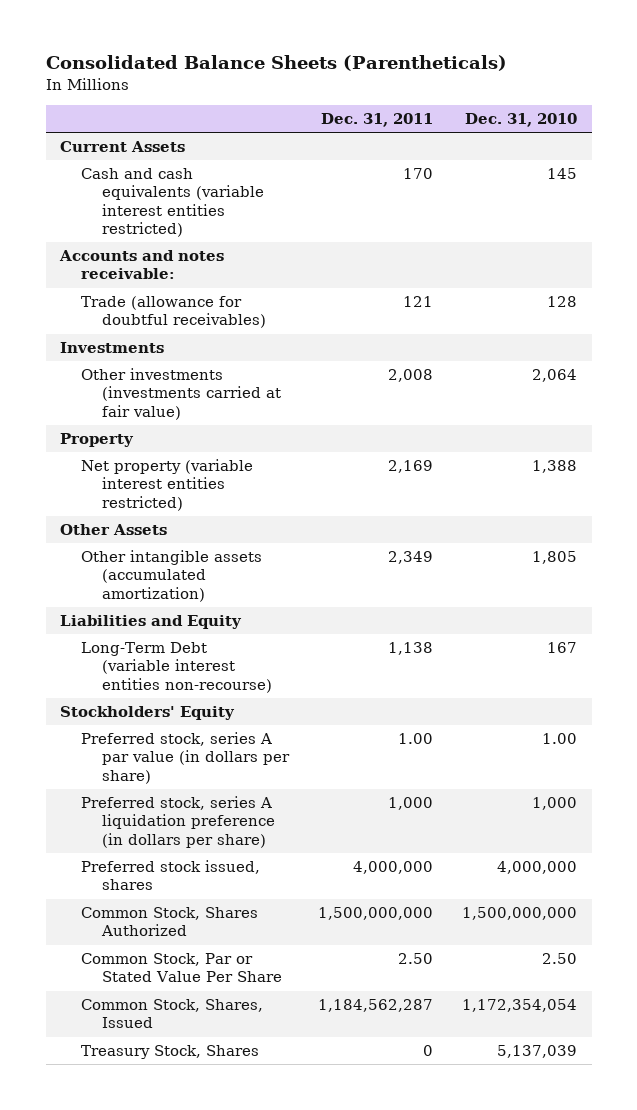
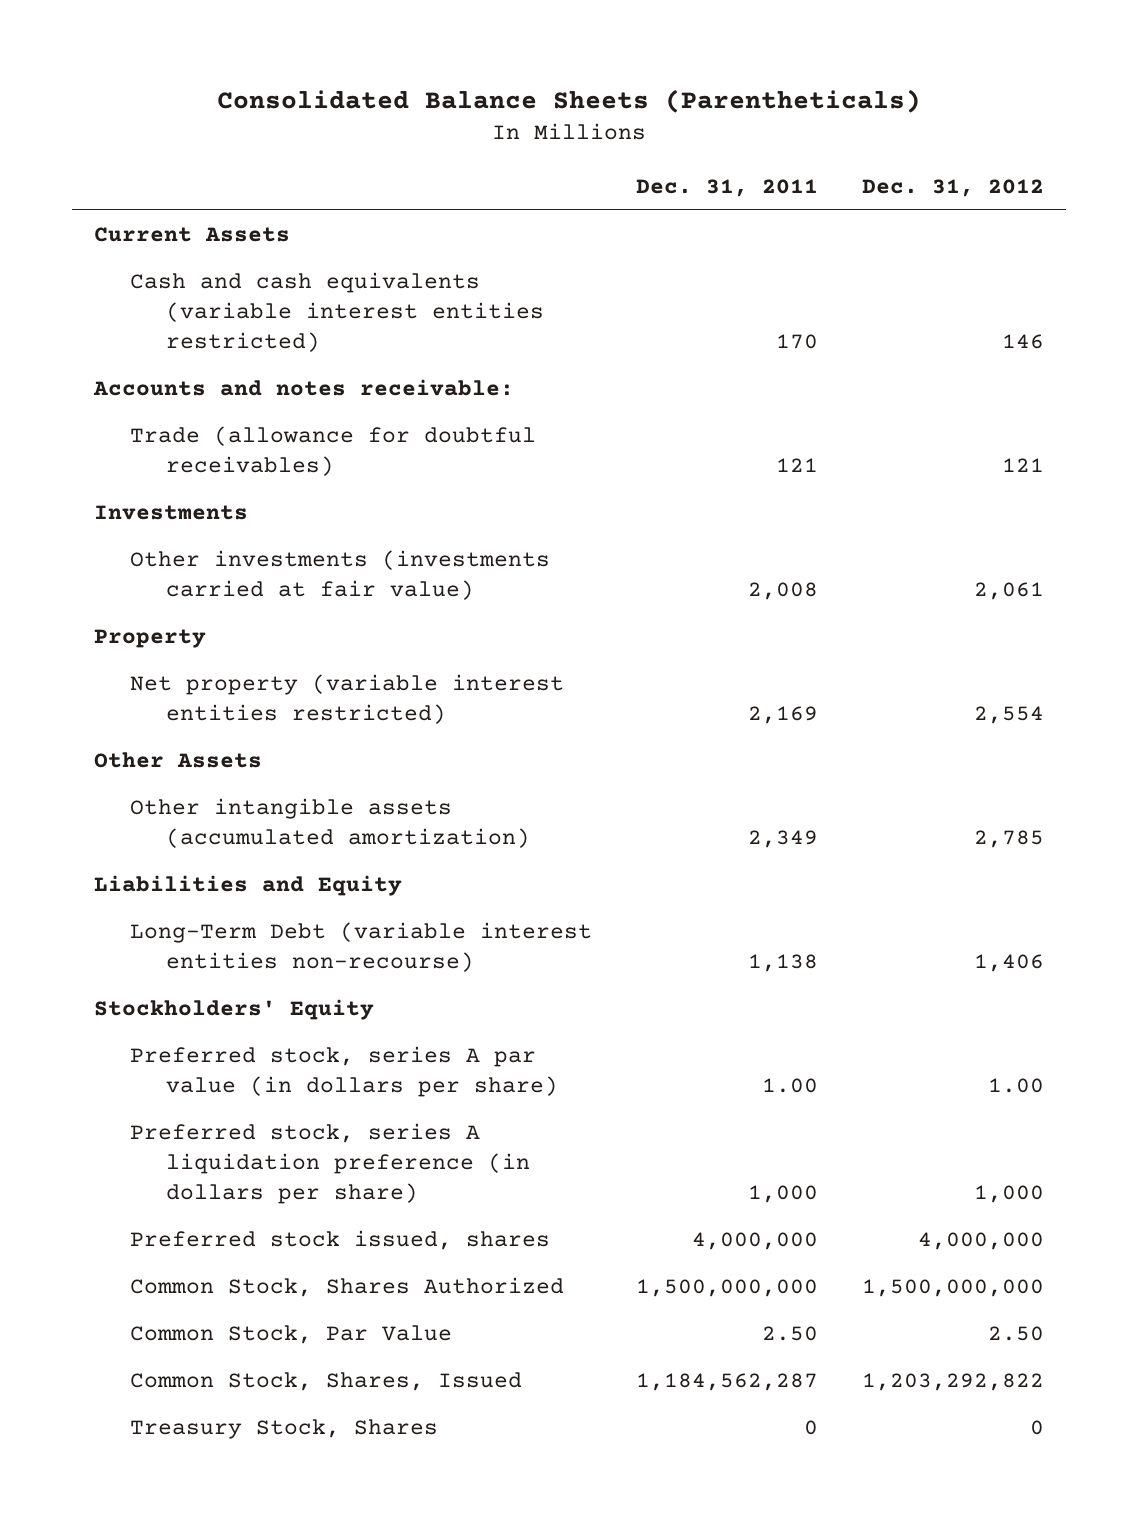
[465,113,578,128] Dec. 31, 2010 -> none
none -> [861,178,1044,197] Dec. 31, 2012
[80,953,282,983] Common Stock, Par or Stated Value Per Share -> [130,1325,453,1345] Common Stock, Par Value

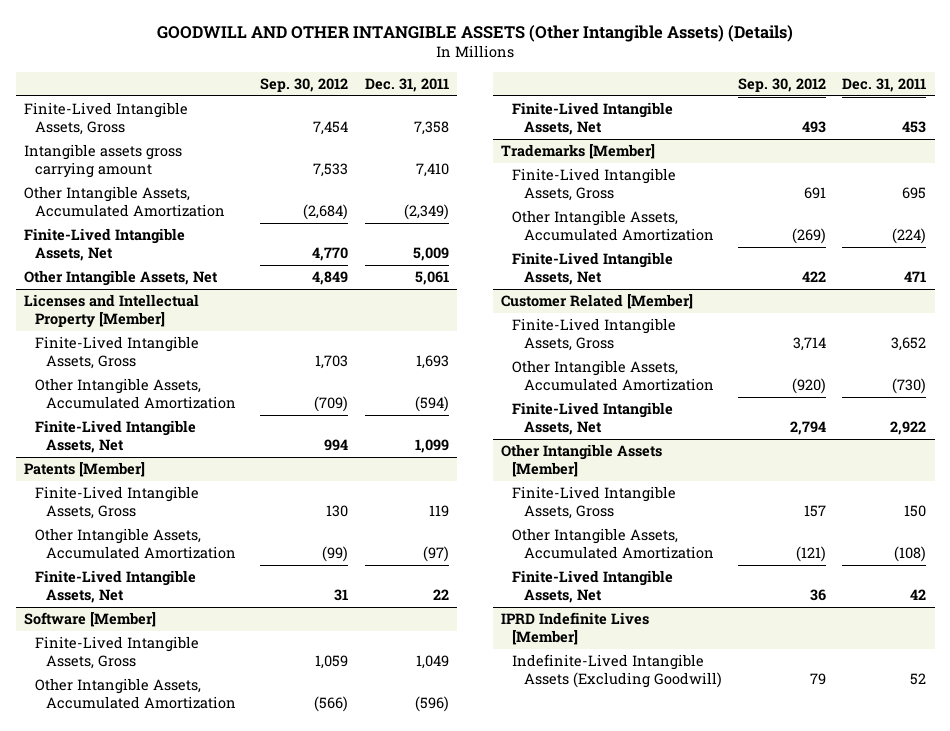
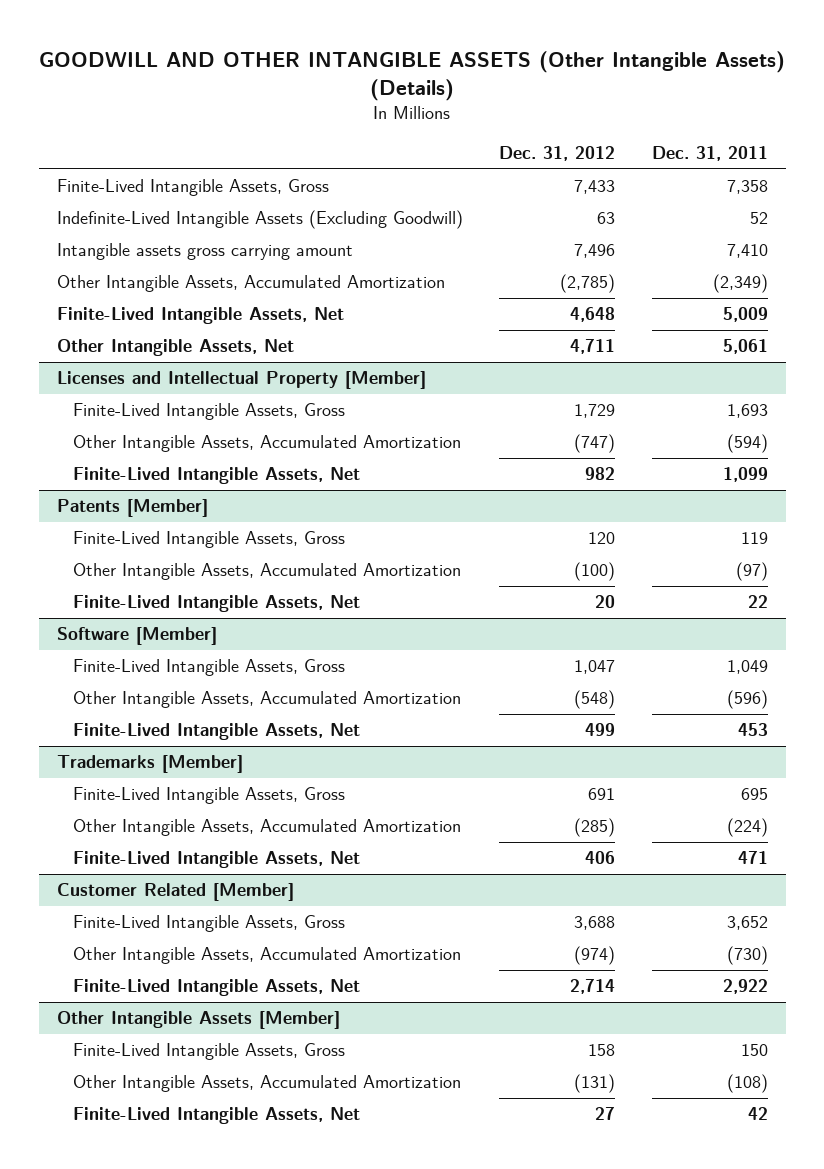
[260,78,349,93] Sep. 30, 2012 -> none
none -> [499,146,616,162] Dec. 31, 2012
none -> [56,210,463,230] Indefinite-Lived Intangible Assets (Excluding Goodwill)
[501,612,650,645] IPRD Indefinite Lives [Member] -> none
[512,654,722,688] Indefinite-Lived Intangible Assets (Excluding Goodwill) -> none

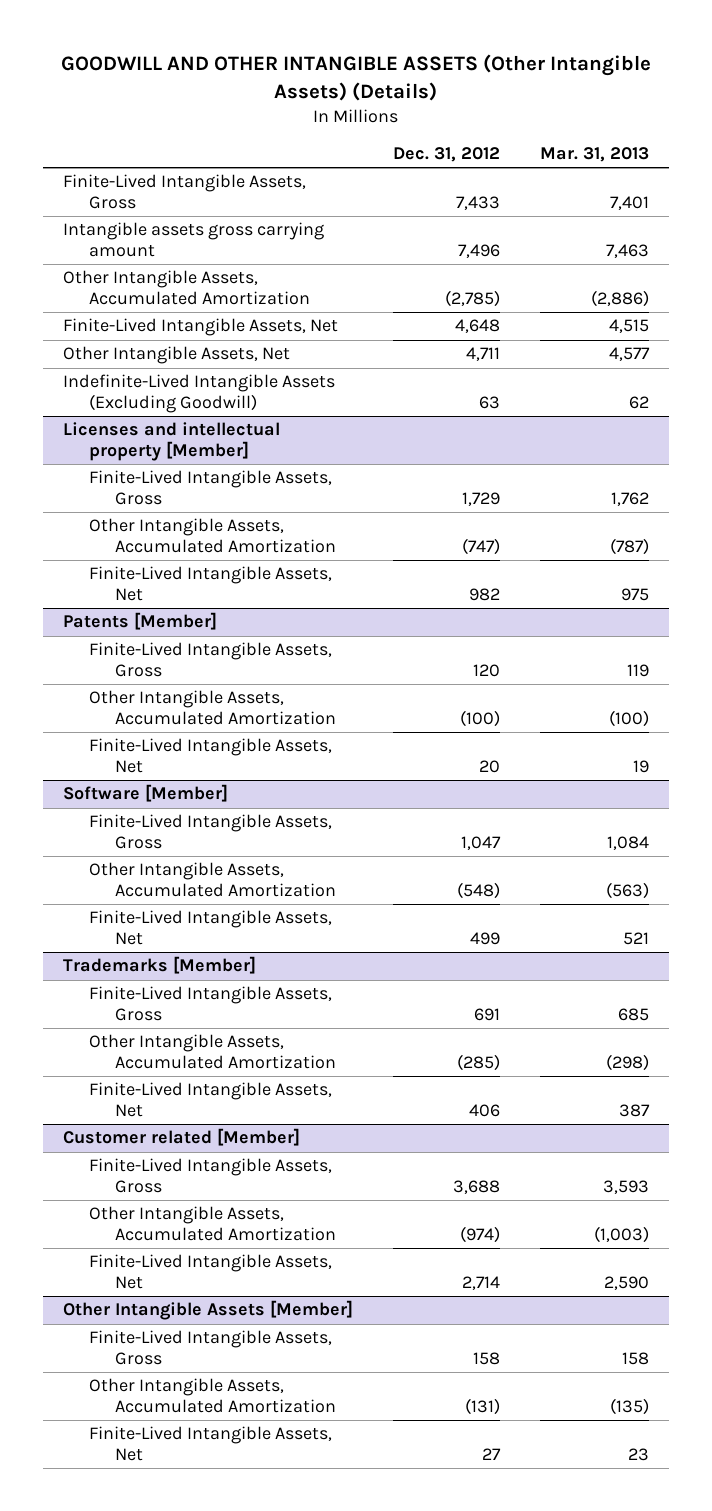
[651,146,768,162] Dec. 31, 2011 -> none
none -> [540,147,650,163] Mar. 31, 2013
[56,210,463,230] Indefinite-Lived Intangible Assets (Excluding Goodwill) -> [62,374,335,414] Indefinite-Lived Intangible Assets (Excluding Goodwill)
[56,371,426,390] Licenses and Intellectual Property [Member] -> [62,422,280,462] Licenses and intellectual property [Member]
[56,883,294,902] Customer Related [Member] -> [62,1128,300,1147] Customer related [Member]

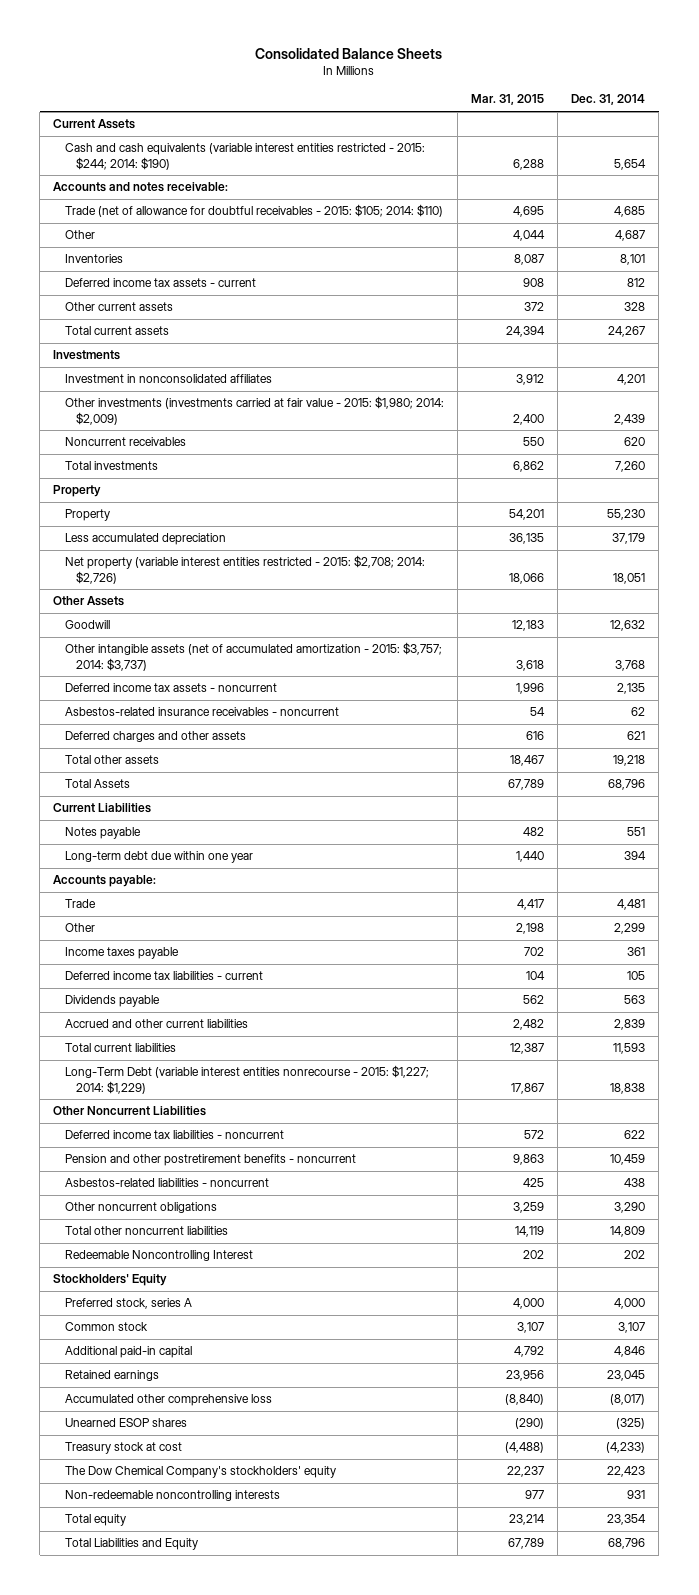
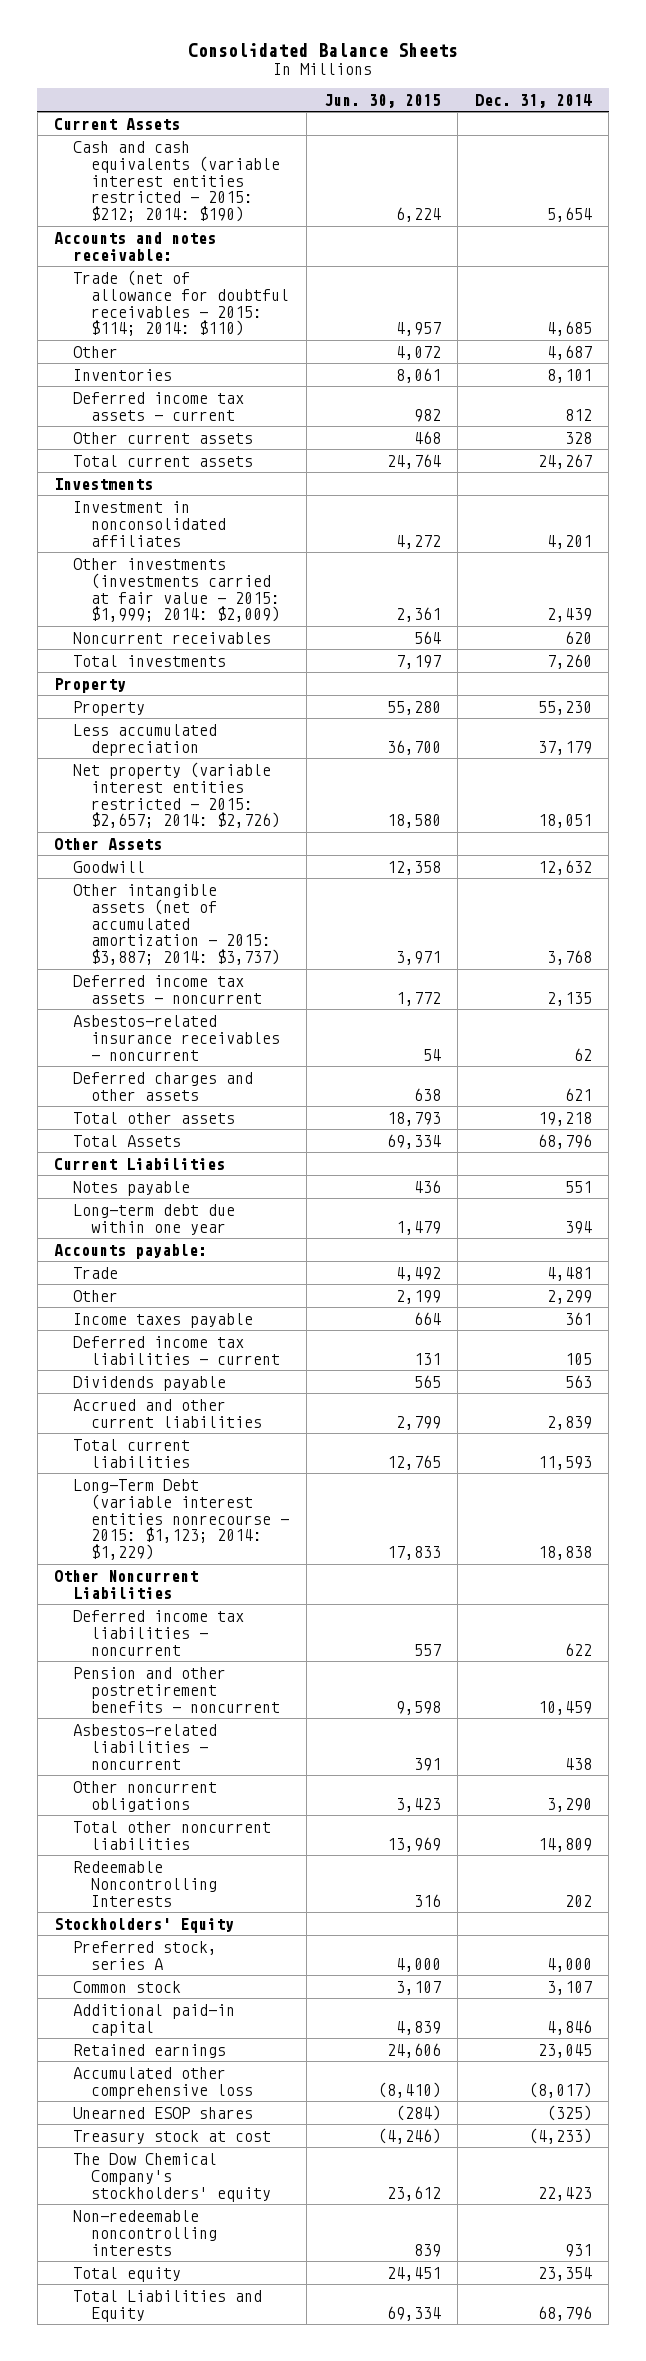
[471,94,545,106] Mar. 31, 2015 -> none
none -> [323,93,441,108] Jun. 30, 2015
[64,143,425,170] Cash and cash equivalents (variable interest entities restricted - 2015: $244; 2014: $190) -> [72,140,281,223] Cash and cash equivalents (variable interest entities restricted - 2015: $212; 2014: $190)
[64,204,443,218] Trade (net of allowance for doubtful receivables - 2015: $105; 2014: $110) -> [72,269,290,337] Trade (net of allowance for doubtful receivables - 2015: $114; 2014: $110)
[64,396,444,425] Other investments (investments carried at fair value - 2015: $1,980; 2014: $2,009) -> [72,557,281,623] Other investments (investments carried at fair value - 2015: $1,999; 2014: $2,009)
[64,555,425,584] Net property (variable interest entities restricted - 2015: $2,708; 2014: $2,726) -> [72,761,281,829] Net property (variable interest entities restricted - 2015: $2,657; 2014: $2,726)
[64,642,442,671] Other intangible assets (net of accumulated amortization - 2015: $3,757; 2014: $3,737) -> [72,883,281,966] Other intangible assets (net of accumulated amortization - 2015: $3,887; 2014: $3,737)
[64,1065,429,1094] Long-Term Debt (variable interest entities nonrecourse - 2015: $1,227; 2014: $1,229) -> [72,1478,290,1561] Long-Term Debt (variable interest entities nonrecourse - 2015: $1,123; 2014: $1,229)
[64,1250,253,1262] Redeemable Noncontrolling Interest -> [72,1860,218,1907] Redeemable Noncontrolling Interests

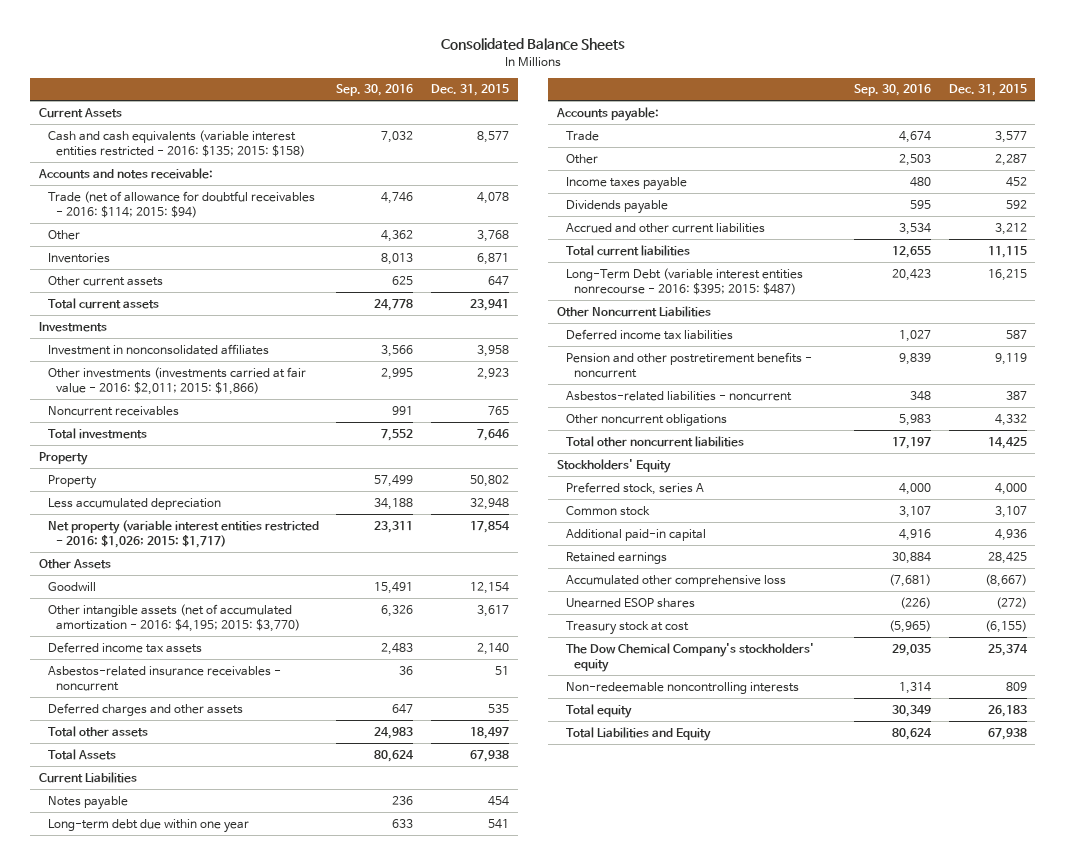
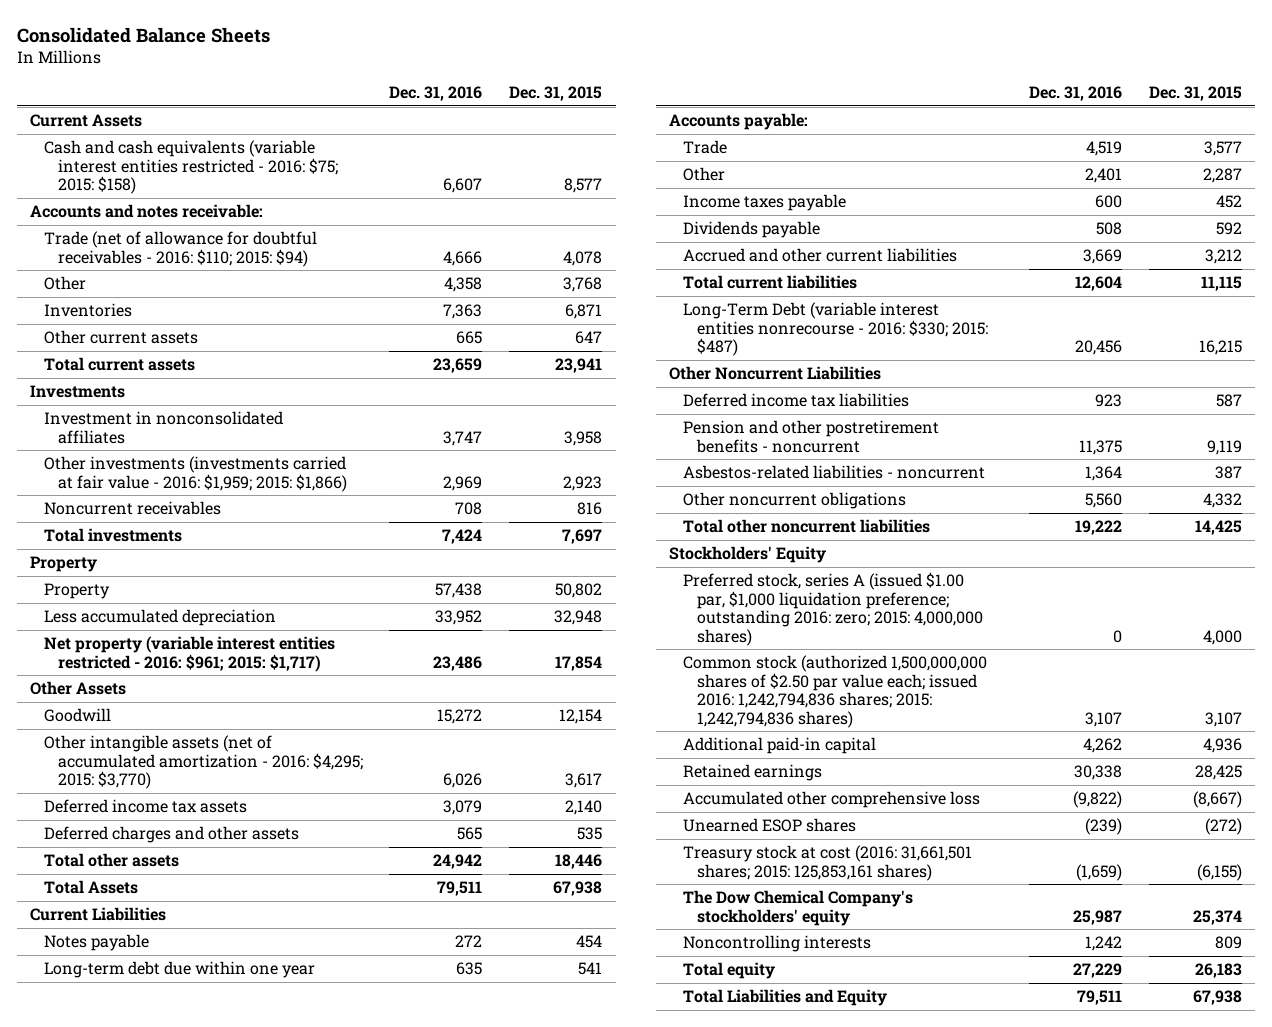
[336,84,414,97] Sep. 30, 2016 -> none
none -> [389,86,483,102] Dec. 31, 2016
[47,129,306,157] Cash and cash equivalents (variable interest entities restricted - 2016: $135; 2015: $158) -> [43,140,338,195] Cash and cash equivalents (variable interest entities restricted - 2016: $75; 2015: $158)
[47,190,315,218] Trade (net of allowance for doubtful receivables - 2016: $114; 2015: $94) -> [43,231,317,267] Trade (net of allowance for doubtful receivables - 2016: $110; 2015: $94)
[47,366,306,395] Other investments (investments carried at fair value - 2016: $2,011; 2015: $1,866) -> [43,456,347,492] Other investments (investments carried at fair value - 2016: $1,959; 2015: $1,866)
[487,405,509,415] 765 -> [577,502,603,516] 816
[476,428,509,441] 7,646 -> [562,529,603,545] 7,697
[47,519,319,548] Net property (variable interest entities restricted - 2016: $1,026; 2015: $1,717) -> [43,636,335,672] Net property (variable interest entities restricted - 2016: $961; 2015: $1,717)
[47,603,301,632] Other intangible assets (net of accumulated amortization - 2016: $4,195; 2015: $3,770) -> [43,735,363,790] Other intangible assets (net of accumulated amortization - 2016: $4,295; 2015: $3,770)
[47,665,281,691] Asbestos-related insurance receivables - noncurrent -> none
[469,726,509,739] 18,497 -> [555,854,603,870] 18,446
[565,267,803,295] Long-Term Debt (variable interest entities nonrecourse - 2016: $395; 2015: $487) -> [683,302,989,357] Long-Term Debt (variable interest entities nonrecourse - 2016: $330; 2015: $487)
[565,481,704,495] Preferred stock, series A -> [683,572,984,647] Preferred stock, series A (issued $1.00 par, $1,000 liquidation preference; outstanding 2016: zero; 2015: 4,000,000 shares)
[565,505,650,516] Common stock -> [683,655,988,729] Common stock (authorized 1,500,000,000 shares of $2.50 par value each; issued 2016: 1,242,794,836 shares; 2015: 1,242,794,836 shares)
[565,620,689,635] Treasury stock at cost -> [683,845,973,881] Treasury stock at cost (2016: 31,661,501 shares; 2015: 125,853,161 shares)
[565,681,799,694] Non-redeemable noncontrolling interests -> [683,935,872,953] Noncontrolling interests

